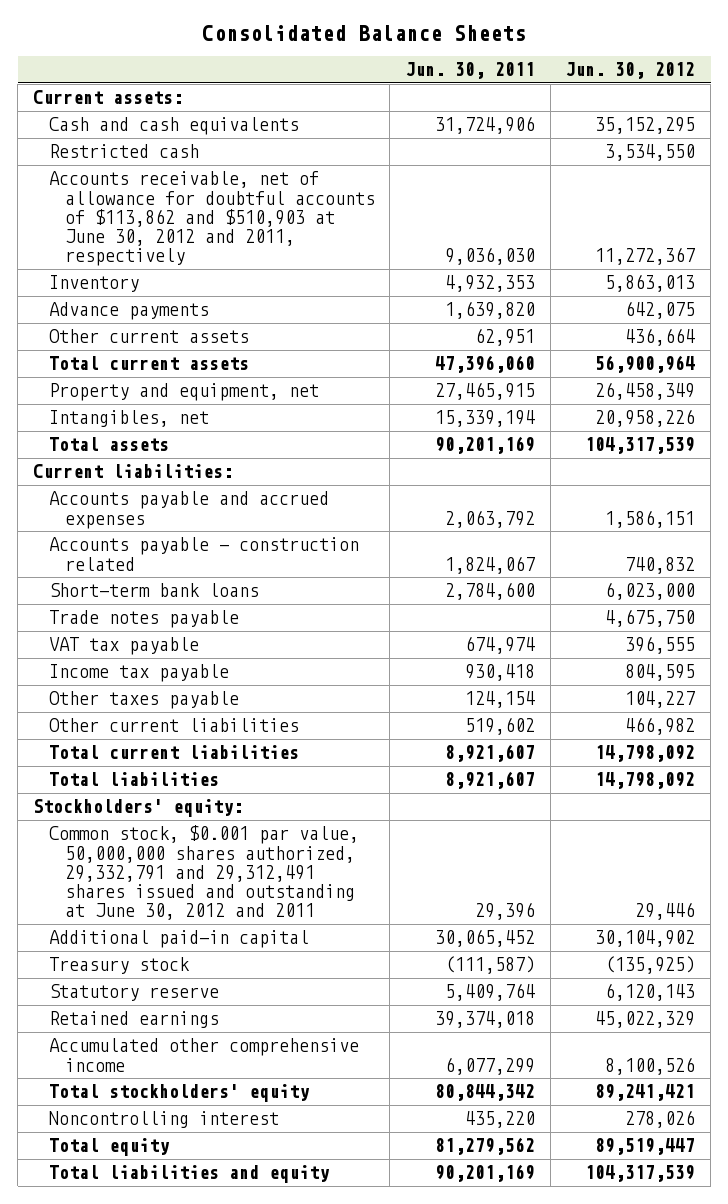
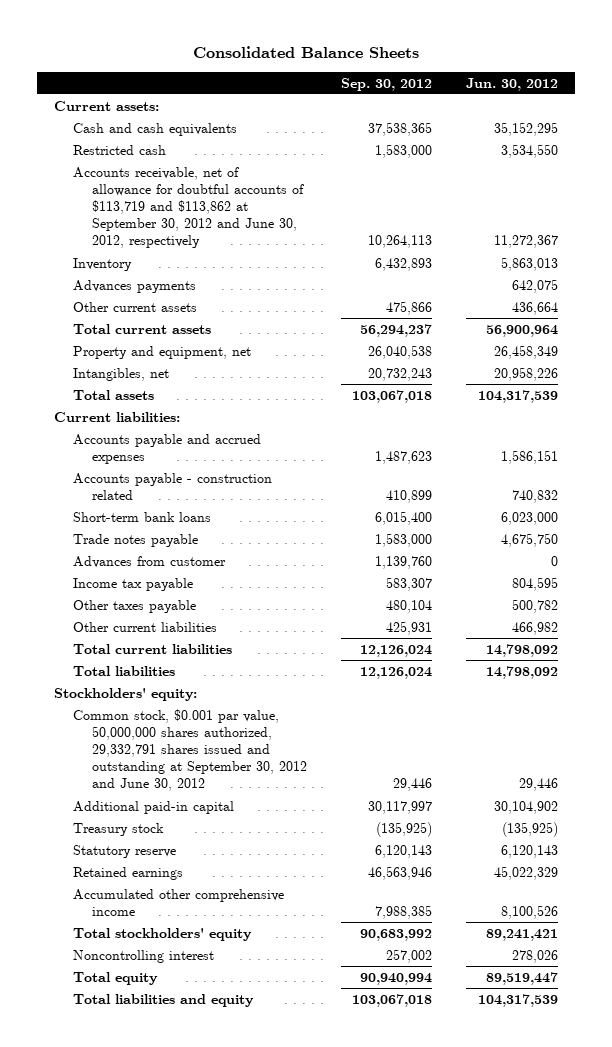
[405,62,536,80] Jun. 30, 2011 -> none
none -> [340,77,432,91] Sep. 30, 2012
[48,171,375,267] Accounts receivable, net of allowance for doubtful accounts of $113,862 and $510,903 at June 30, 2012 and 2011, respectively -> [72,166,304,249] Accounts receivable, net of allowance for doubtful accounts of $113,719 and $113,862 at September 30, 2012 and June 30, 2012, respectively
[48,302,209,321] Advance payments -> [72,279,196,293] Advances payments
[48,637,199,656] VAT tax payable -> none
none -> [72,555,226,568] Advances from customer
[625,691,696,709] 104,227 -> [511,598,558,613] 500,782
[48,825,359,921] Common stock, $0.001 par value, 50,000,000 shares authorized, 29,332,791 and 29,312,491 shares issued and outstanding at June 30, 2012 and 2011 -> [72,708,307,792] Common stock, $0.001 par value, 50,000,000 shares authorized, 29,332,791 shares issued and outstanding at September 30, 2012 and June 30, 2012

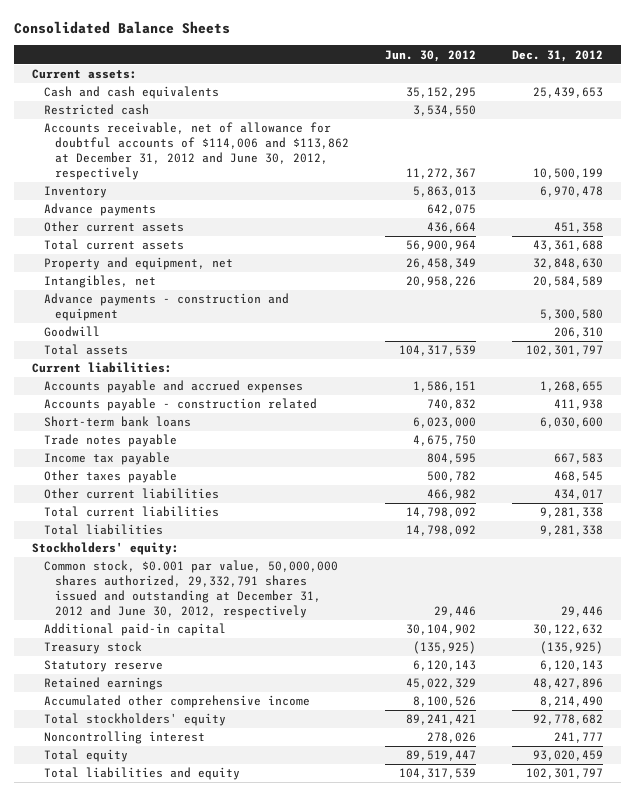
[340,77,432,91] Sep. 30, 2012 -> none
none -> [511,49,603,62] Dec. 31, 2012
[72,166,304,249] Accounts receivable, net of allowance for doubtful accounts of $113,719 and $113,862 at September 30, 2012 and June 30, 2012, respectively -> [43,122,350,180] Accounts receivable, net of allowance for doubtful accounts of $114,006 and $113,862 at December 31, 2012 and June 30, 2012, respectively
[72,279,196,293] Advances payments -> [43,203,156,217] Advance payments
none -> [43,293,289,322] Advance payments - construction and equipment
none -> [43,326,100,338] Goodwill
[72,555,226,568] Advances from customer -> none
[72,708,307,792] Common stock, $0.001 par value, 50,000,000 shares authorized, 29,332,791 shares issued and outstanding at September 30, 2012 and June 30, 2012 -> [43,560,338,618] Common stock, $0.001 par value, 50,000,000 shares authorized, 29,332,791 shares issued and outstanding at December 31, 2012 and June 30, 2012, respectively

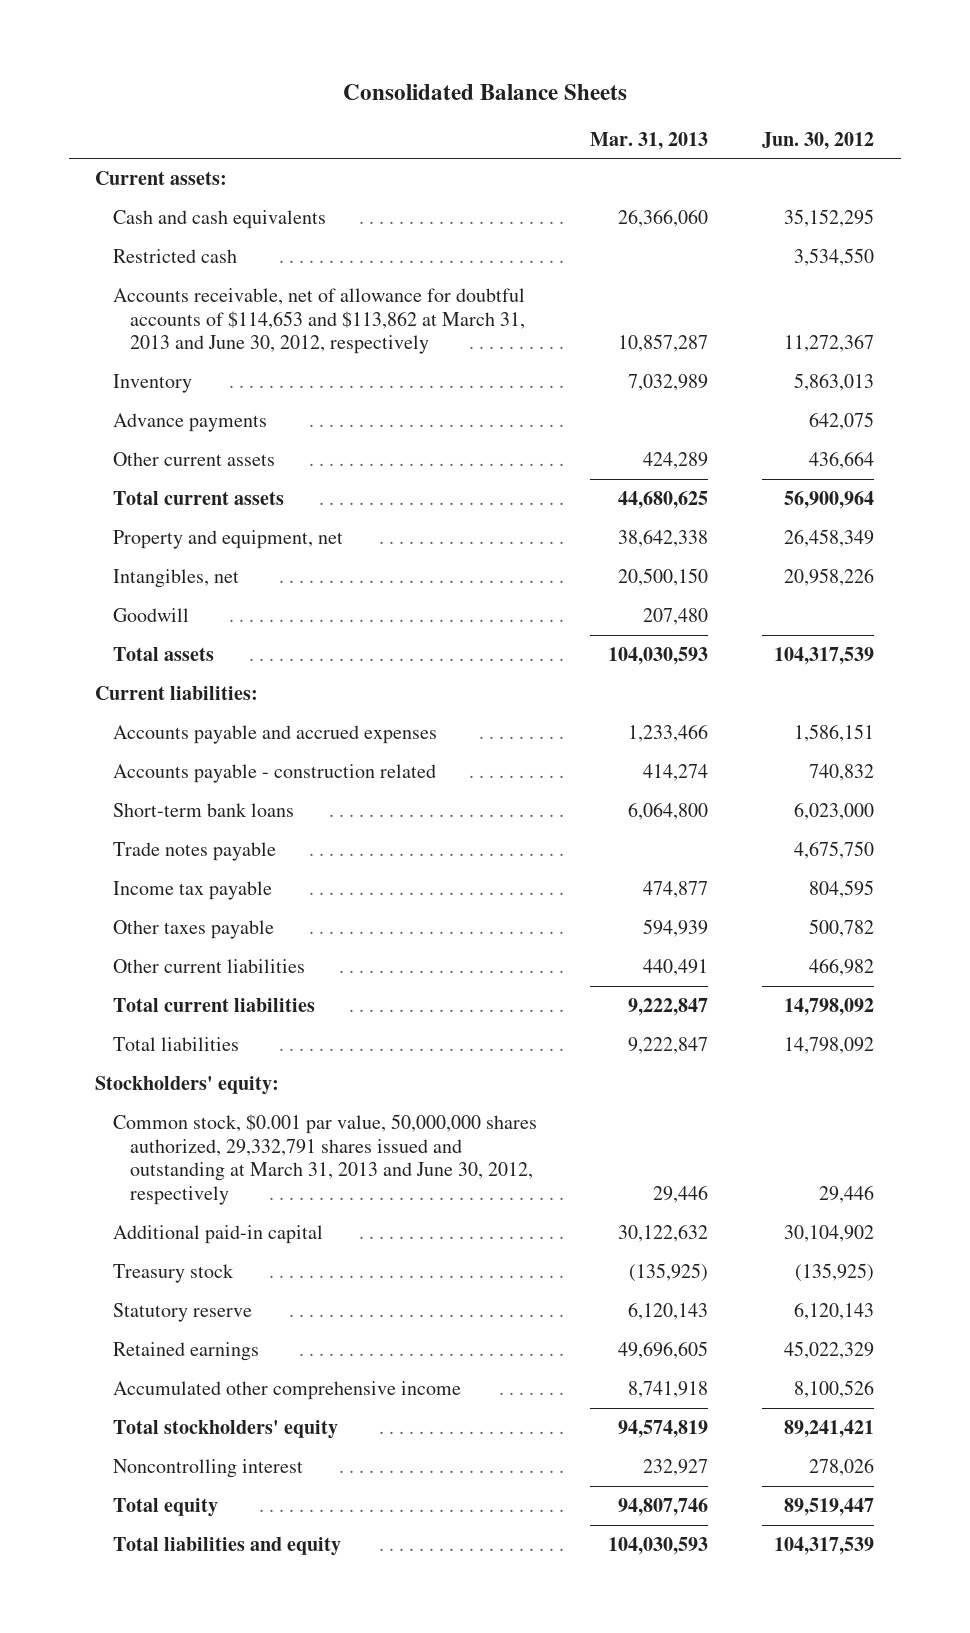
[511,49,603,62] Dec. 31, 2012 -> none
none -> [590,131,709,150] Mar. 31, 2013
[43,122,350,180] Accounts receivable, net of allowance for doubtful accounts of $114,006 and $113,862 at December 31, 2012 and June 30, 2012, respectively -> [112,287,525,355] Accounts receivable, net of allowance for doubtful accounts of $114,653 and $113,862 at March 31, 2013 and June 30, 2012, respectively
[43,293,289,322] Advance payments - construction and equipment -> none
[43,560,338,618] Common stock, $0.001 par value, 50,000,000 shares authorized, 29,332,791 shares issued and outstanding at December 31, 2012 and June 30, 2012, respectively -> [112,1113,537,1206] Common stock, $0.001 par value, 50,000,000 shares authorized, 29,332,791 shares issued and outstanding at March 31, 2013 and June 30, 2012, respectively

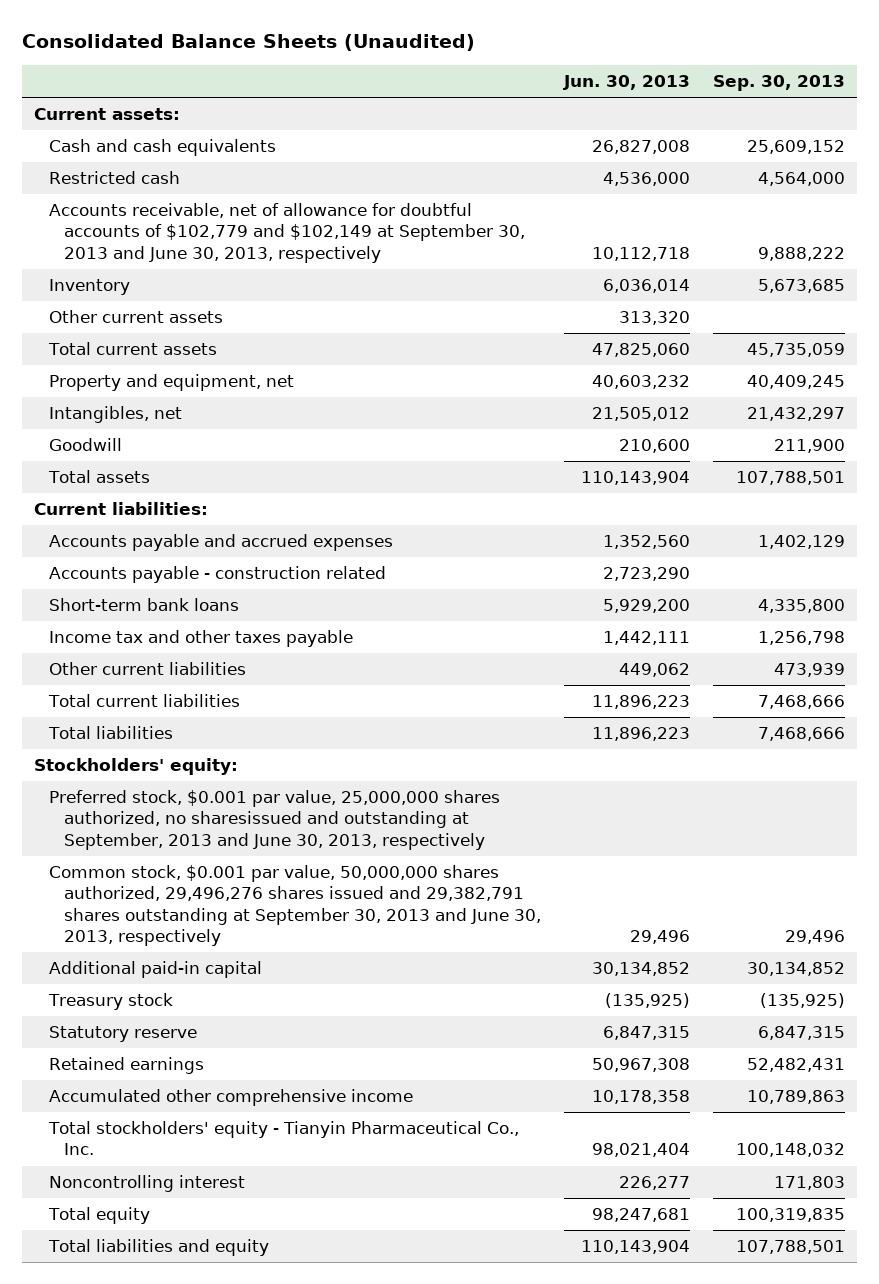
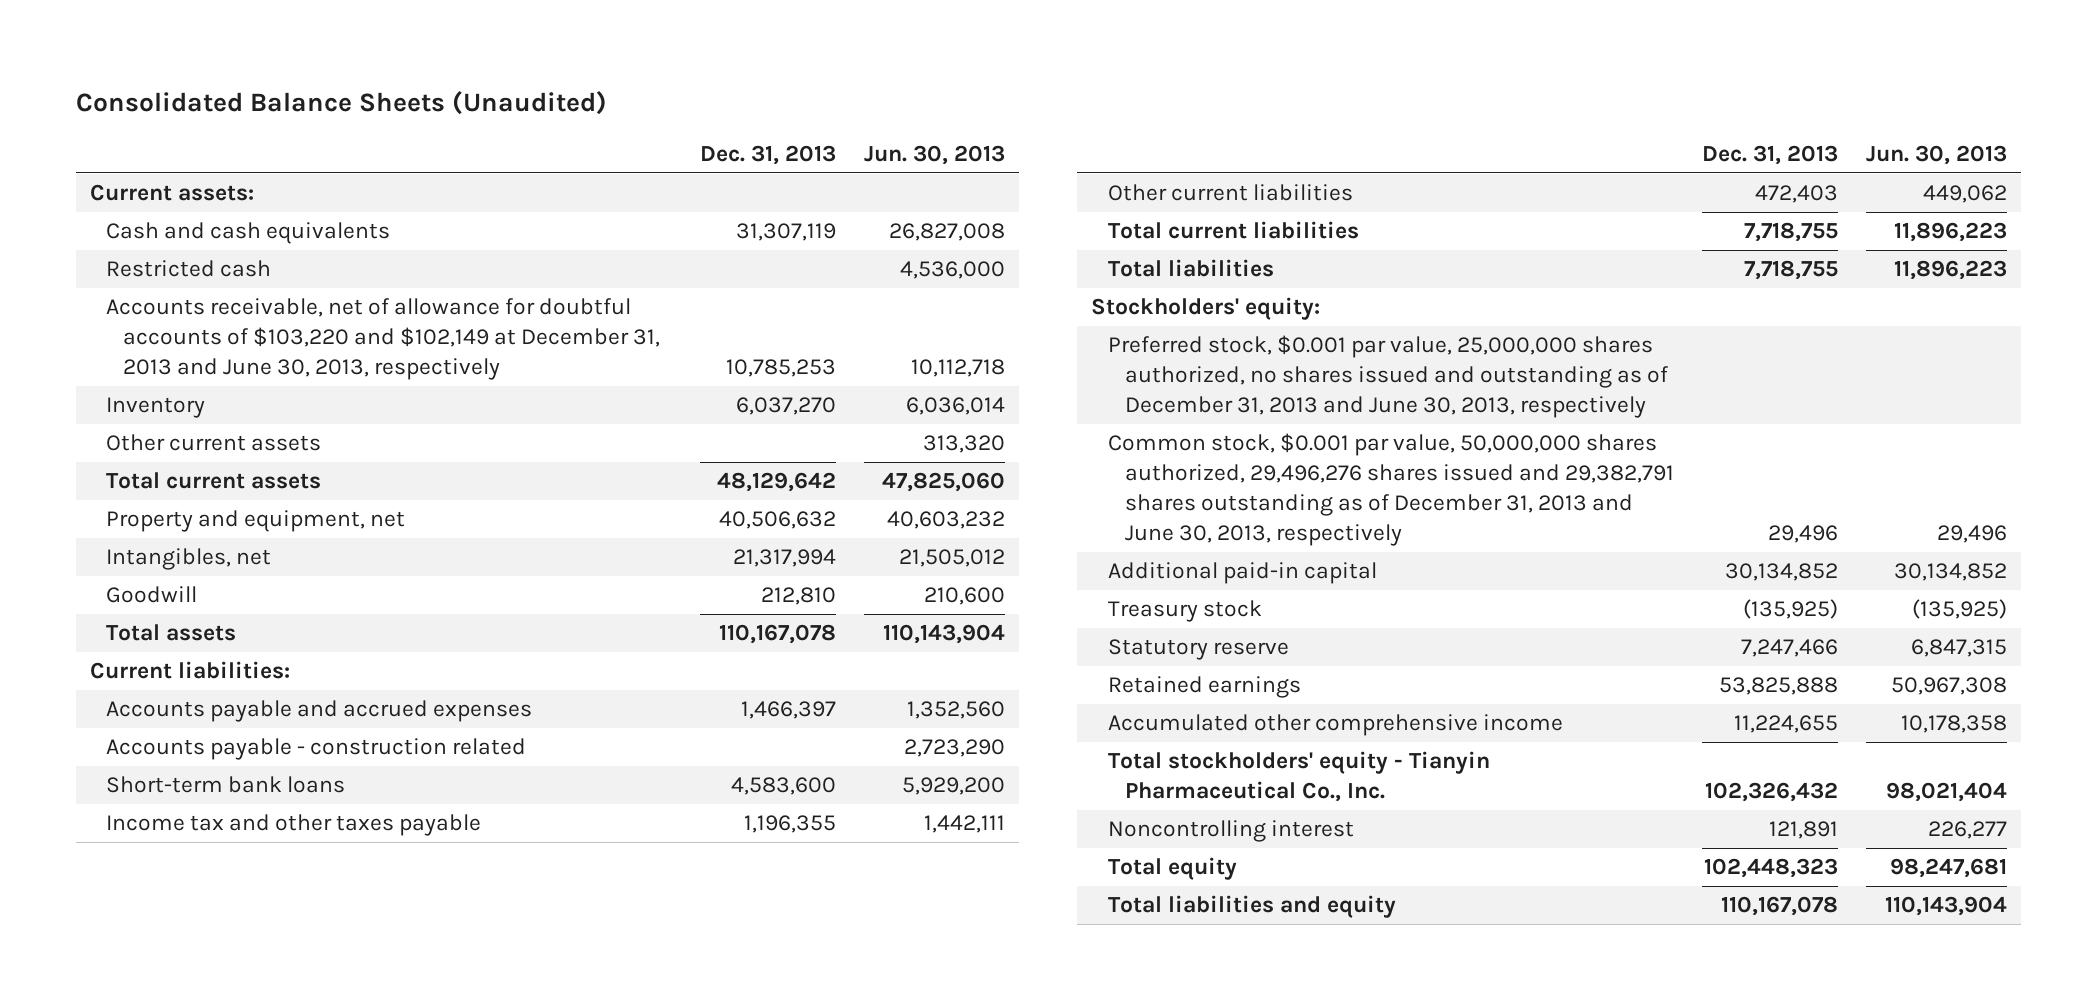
[713,74,846,91] Sep. 30, 2013 -> none
none -> [700,144,837,165] Dec. 31, 2013
[48,203,525,263] Accounts receivable, net of allowance for doubtful accounts of $102,779 and $102,149 at September 30, 2013 and June 30, 2013, respectively -> [106,298,661,381] Accounts receivable, net of allowance for doubtful accounts of $103,220 and $102,149 at December 31, 2013 and June 30, 2013, respectively
[48,790,500,850] Preferred stock, $0.001 par value, 25,000,000 shares authorized, no sharesissued and outstanding at September, 2013 and June 30, 2013, respectively -> [1108,335,1669,419] Preferred stock, $0.001 par value, 25,000,000 shares authorized, no shares issued and outstanding as of December 31, 2013 and June 30, 2013, respectively
[48,865,541,946] Common stock, $0.001 par value, 50,000,000 shares authorized, 29,496,276 shares issued and 29,382,791 shares outstanding at September 30, 2013 and June 30, 2013, respectively -> [1108,433,1675,547] Common stock, $0.001 par value, 50,000,000 shares authorized, 29,496,276 shares issued and 29,382,791 shares outstanding as of December 31, 2013 and June 30, 2013, respectively

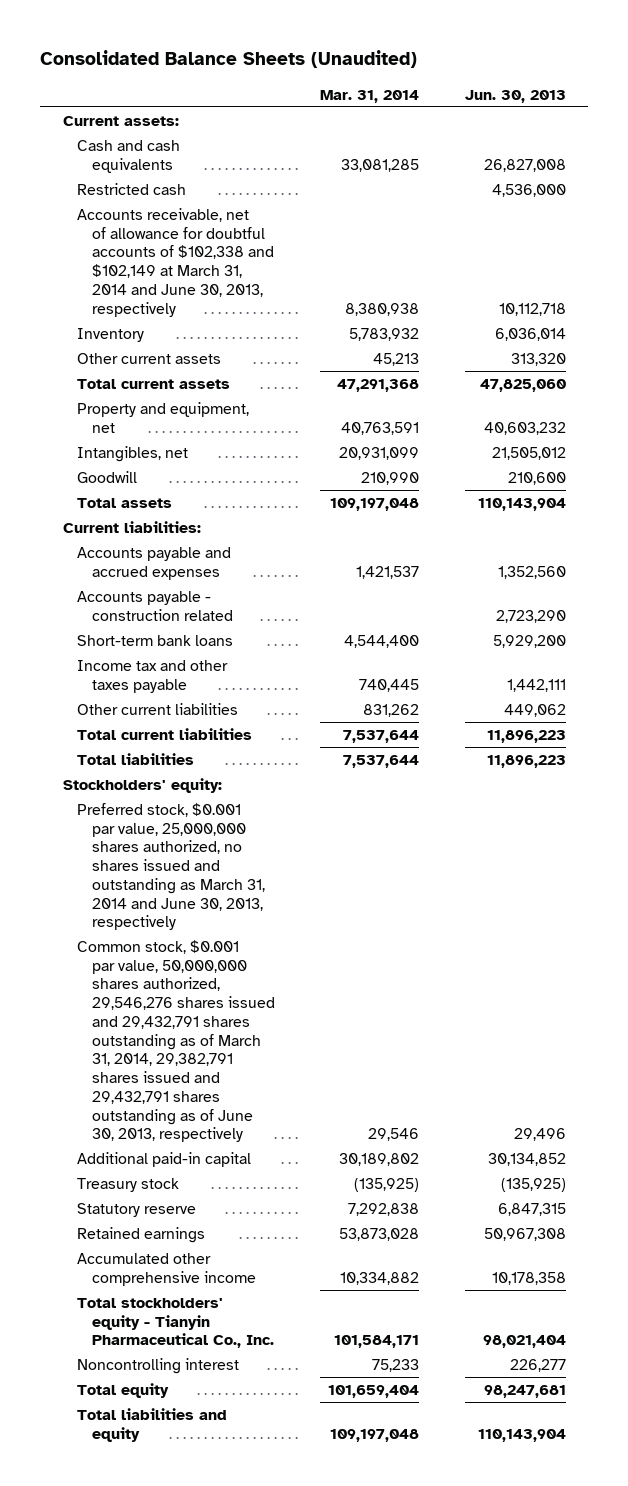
[700,144,837,165] Dec. 31, 2013 -> none
none -> [320,89,420,103] Mar. 31, 2014
[106,298,661,381] Accounts receivable, net of allowance for doubtful accounts of $103,220 and $102,149 at December 31, 2013 and June 30, 2013, respectively -> [77,208,275,317] Accounts receivable, net of allowance for doubtful accounts of $102,338 and $102,149 at March 31, 2014 and June 30, 2013, respectively
[1108,335,1669,419] Preferred stock, $0.001 par value, 25,000,000 shares authorized, no shares issued and outstanding as of December 31, 2013 and June 30, 2013, respectively -> [77,803,266,931] Preferred stock, $0.001 par value, 25,000,000 shares authorized, no shares issued and outstanding as March 31, 2014 and June 30, 2013, respectively
[1108,433,1675,547] Common stock, $0.001 par value, 50,000,000 shares authorized, 29,496,276 shares issued and 29,382,791 shares outstanding as of December 31, 2013 and June 30, 2013, respectively -> [77,940,276,1143] Common stock, $0.001 par value, 50,000,000 shares authorized, 29,546,276 shares issued and 29,432,791 shares outstanding as of March 31, 2014, 29,382,791 shares issued and 29,432,791 shares outstanding as of June 30, 2013, respectively

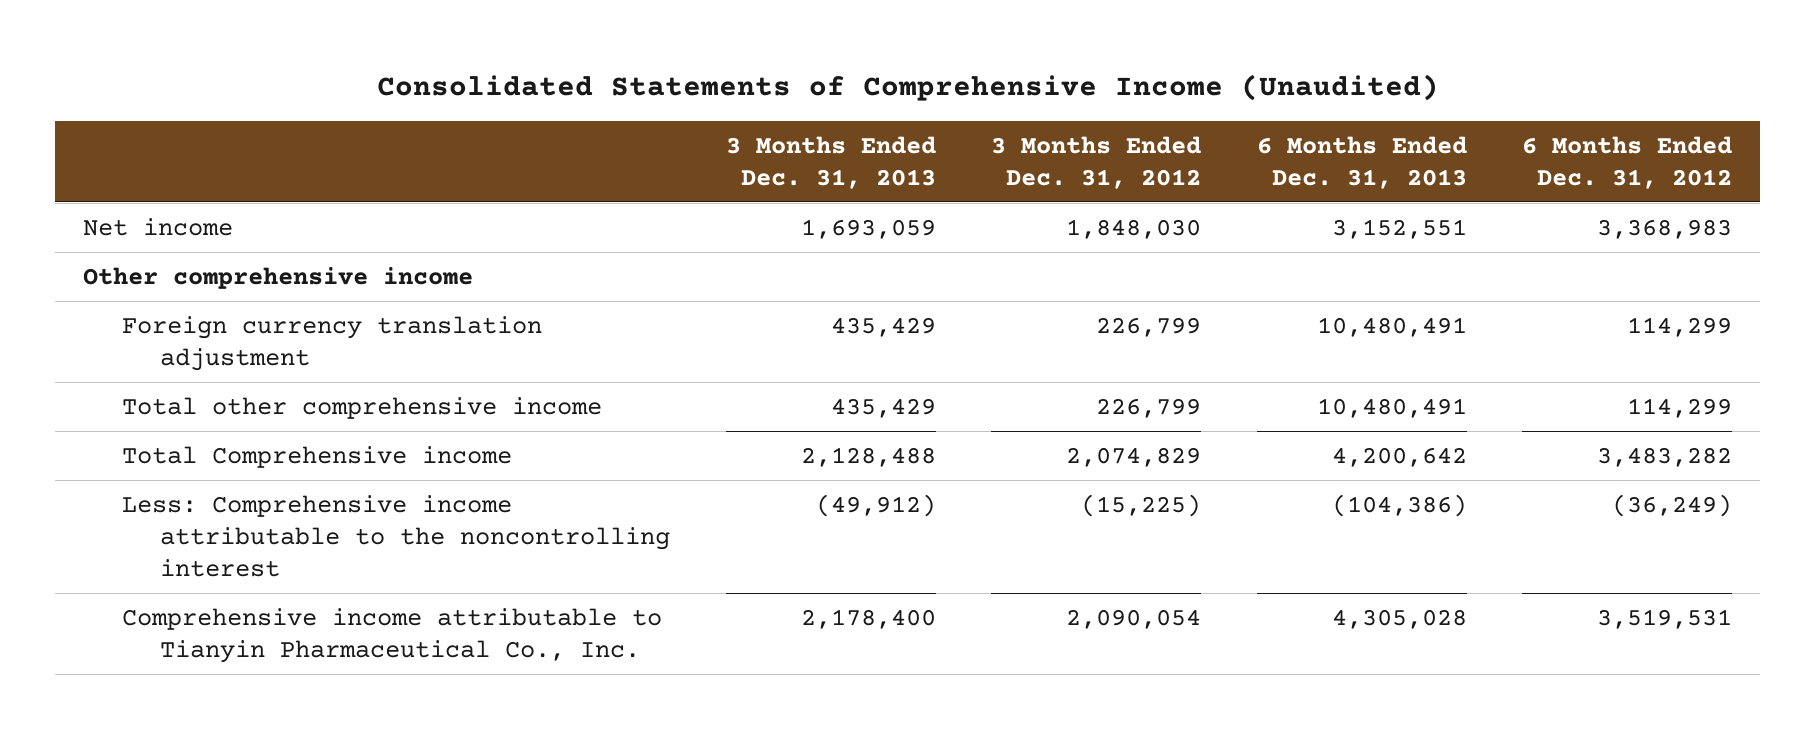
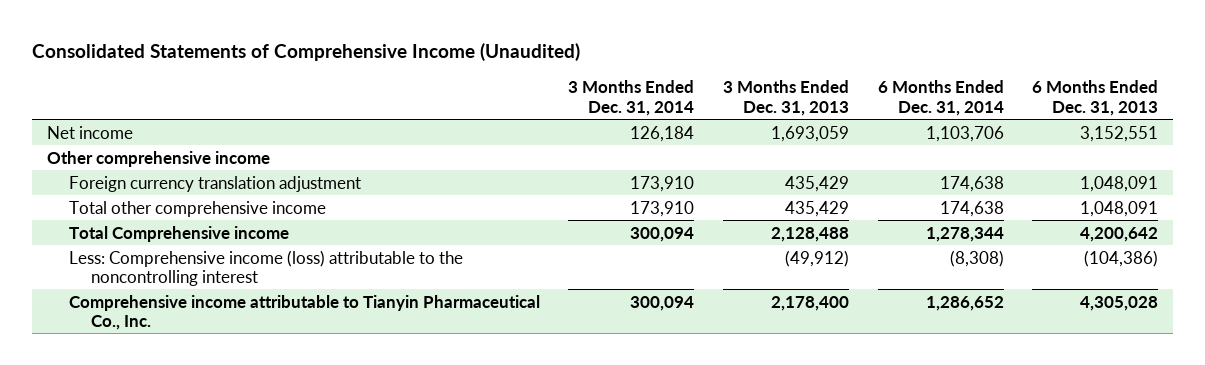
[991,135,1202,189] 3 Months Ended Dec. 31, 2012 -> none
[1522,135,1733,189] 6 Months Ended Dec. 31, 2012 -> none
none -> [568,80,695,116] 3 Months Ended Dec. 31, 2014
none -> [877,80,1004,116] 6 Months Ended Dec. 31, 2014
[1316,316,1467,337] 10,480,491 -> [1080,175,1159,192] 1,048,091
[1316,397,1467,418] 10,480,491 -> [1080,200,1159,217] 1,048,091
[121,494,670,578] Less: Comprehensive income attributable to the noncontrolling interest -> [68,249,463,286] Less: Comprehensive income (loss) attributable to the noncontrolling interest

